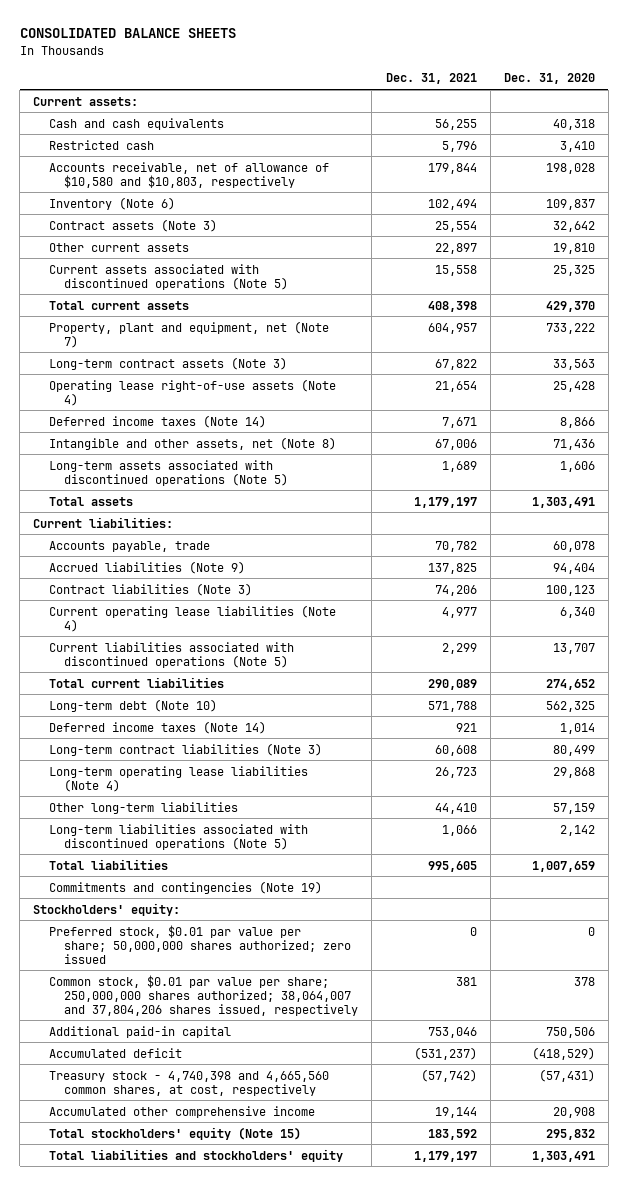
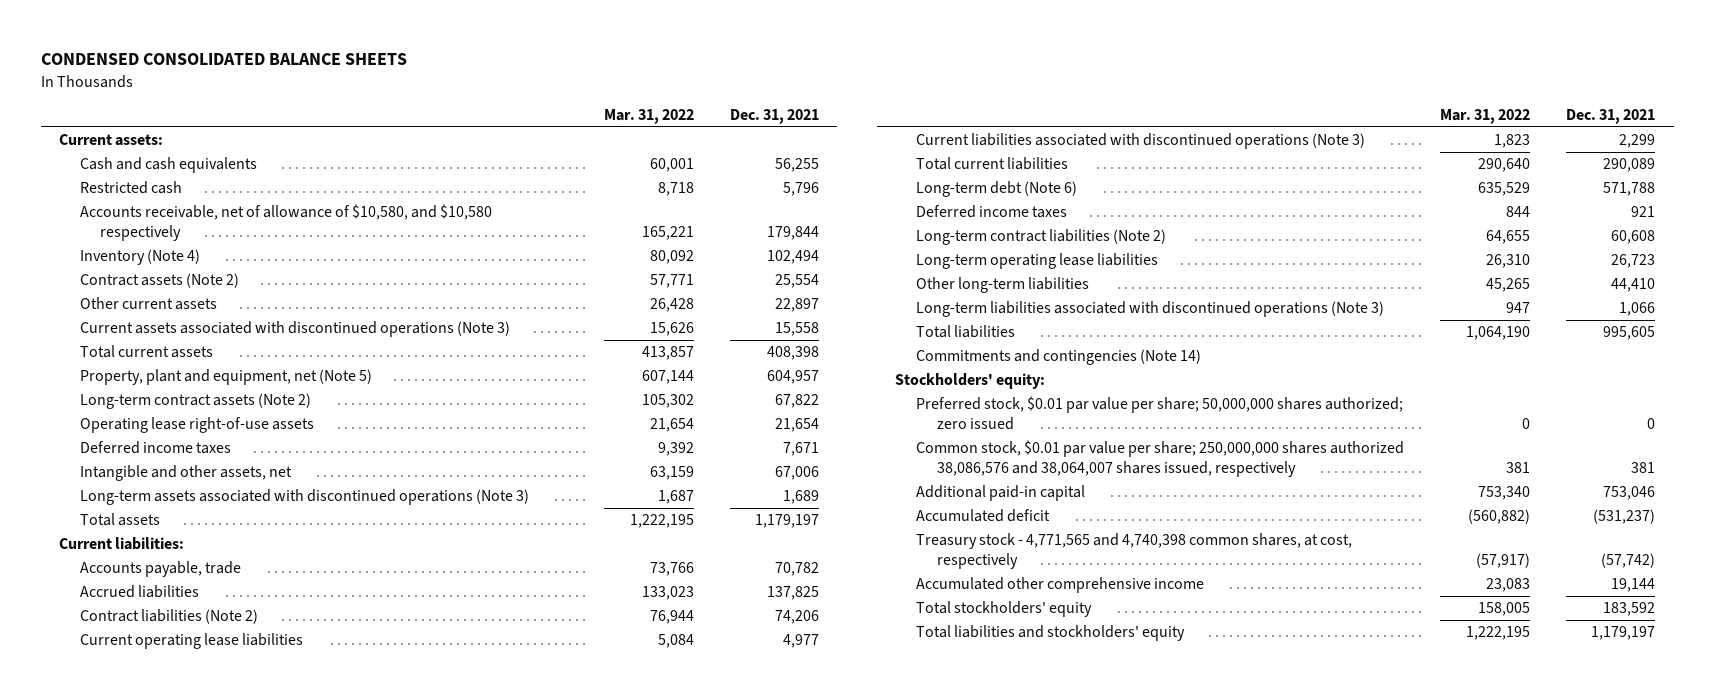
[19,28,236,39] CONSOLIDATED BALANCE SHEETS -> [40,53,407,66] CONDENSED CONSOLIDATED BALANCE SHEETS
[503,73,595,85] Dec. 31, 2020 -> none
none -> [603,108,694,124] Mar. 31, 2022
[48,161,329,188] Accounts receivable, net of allowance of $10,580 and $10,803, respectively -> [79,204,492,241] Accounts receivable, net of allowance of $10,580, and $10,580 respectively
[48,196,175,210] Inventory (Note 6) -> [79,249,200,266] Inventory (Note 4)
[48,218,217,232] Contract assets (Note 3) -> [79,273,239,289] Contract assets (Note 2)
[48,263,289,290] Current assets associated with discontinued operations (Note 5) -> [79,321,510,338] Current assets associated with discontinued operations (Note 3)
[48,320,329,348] Property, plant and equipment, net (Note 7) -> [79,369,372,386] Property, plant and equipment, net (Note 5)
[48,356,287,370] Long-term contract assets (Note 3) -> [79,393,311,410] Long-term contract assets (Note 2)
[48,378,336,406] Operating lease right-of-use assets (Note 4) -> [79,417,314,434] Operating lease right-of-use assets
[48,414,266,428] Deferred income taxes (Note 14) -> [79,441,231,455] Deferred income taxes
[48,436,336,450] Intangible and other assets, net (Note 8) -> [79,465,292,482] Intangible and other assets, net
[48,459,289,486] Long-term assets associated with discontinued operations (Note 5) -> [79,489,529,506] Long-term assets associated with discontinued operations (Note 3)
[48,560,245,574] Accrued liabilities (Note 9) -> [79,585,199,599] Accrued liabilities
[48,582,252,596] Contract liabilities (Note 3) -> [79,609,258,625] Contract liabilities (Note 2)
[48,604,336,632] Current operating lease liabilities (Note 4) -> [79,633,303,650] Current operating lease liabilities
[48,641,294,668] Current liabilities associated with discontinued operations (Note 5) -> [915,133,1365,150] Current liabilities associated with discontinued operations (Note 3)
[48,698,217,712] Long-term debt (Note 10) -> [915,181,1077,198] Long-term debt (Note 6)
[48,720,266,734] Deferred income taxes (Note 14) -> [915,205,1067,219] Deferred income taxes
[48,742,322,756] Long-term contract liabilities (Note 3) -> [915,229,1166,246] Long-term contract liabilities (Note 2)
[48,765,308,792] Long-term operating lease liabilities (Note 4) -> [915,253,1158,270] Long-term operating lease liabilities
[48,823,308,850] Long-term liabilities associated with discontinued operations (Note 5) -> [915,301,1384,318] Long-term liabilities associated with discontinued operations (Note 3)
[48,880,322,894] Commitments and contingencies (Note 19) -> [915,349,1201,366] Commitments and contingencies (Note 14)
[48,974,359,1016] Common stock, $0.01 par value per share; 250,000,000 shares authorized; 38,064,007 and 37,804,206 shares issued, respectively -> [915,440,1404,477] Common stock, $0.01 par value per share; 250,000,000 shares authorized 38,086,576 and 38,064,007 shares issued, respectively
[48,1070,329,1096] Treasury stock - 4,740,398 and 4,665,560 common shares, at cost, respectively -> [915,533,1352,569] Treasury stock - 4,771,565 and 4,740,398 common shares, at cost, respectively
[48,1126,301,1140] Total stockholders' equity (Note 15) -> [915,601,1092,618] Total stockholders' equity

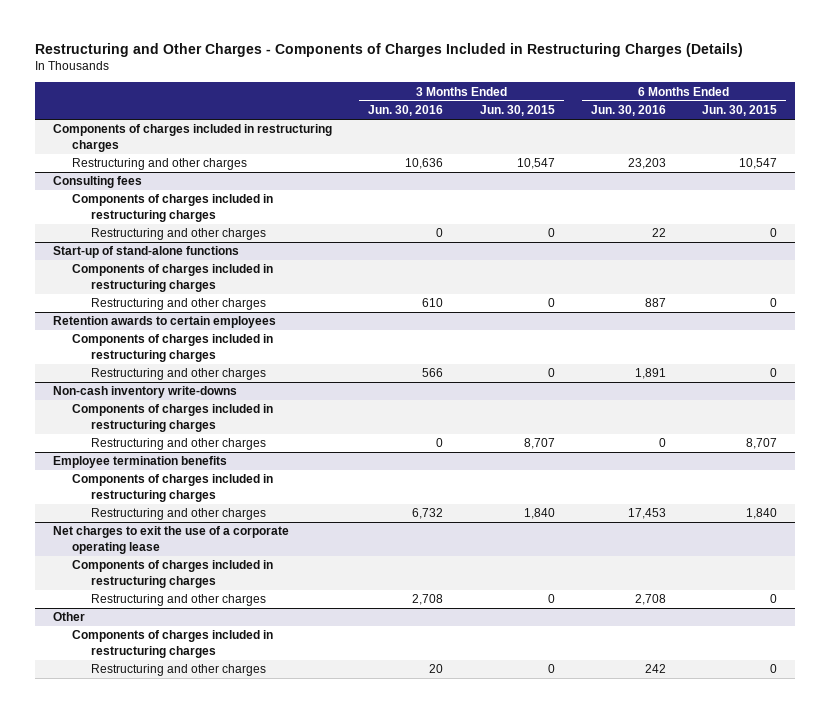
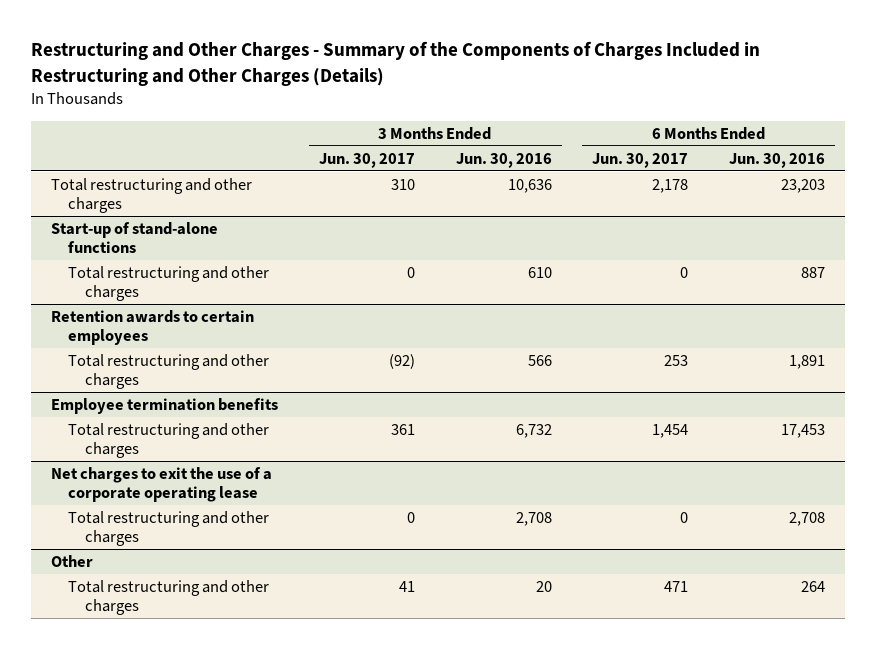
[35,42,744,57] Restructuring and Other Charges - Components of Charges Included in Restructuring Charges (Details) -> [30,41,760,87] Restructuring and Other Charges - Summary of the Components of Charges Included in Restructuring and Other Charges (Details)
[479,105,555,117] Jun. 30, 2015 -> none
[702,105,778,117] Jun. 30, 2015 -> none
none -> [318,152,415,168] Jun. 30, 2017
none -> [592,152,689,168] Jun. 30, 2017
[53,124,333,152] Components of charges included in restructuring charges -> none
[53,176,143,189] Consulting fees -> none
[72,194,274,222] Components of charges included in restructuring charges -> none
[91,228,267,241] Restructuring and other charges -> none
[72,158,248,171] Restructuring and other charges -> [51,177,253,214] Total restructuring and other charges
[72,264,274,292] Components of charges included in restructuring charges -> none
[91,298,267,311] Restructuring and other charges -> [68,265,270,302] Total restructuring and other charges
[72,334,274,362] Components of charges included in restructuring charges -> none
[53,386,238,399] Non-cash inventory write-downs -> none
[72,404,274,432] Components of charges included in restructuring charges -> none
[91,438,267,451] Restructuring and other charges -> none
[91,368,267,381] Restructuring and other charges -> [68,353,270,390] Total restructuring and other charges
[72,474,274,502] Components of charges included in restructuring charges -> none
[91,508,267,521] Restructuring and other charges -> [68,422,270,459] Total restructuring and other charges
[72,560,274,588] Components of charges included in restructuring charges -> none
[91,594,267,607] Restructuring and other charges -> [68,510,270,547] Total restructuring and other charges
[72,630,274,658] Components of charges included in restructuring charges -> none
[91,664,267,677] Restructuring and other charges -> [68,579,270,616] Total restructuring and other charges
[644,664,666,674] 242 -> [800,580,825,592] 264

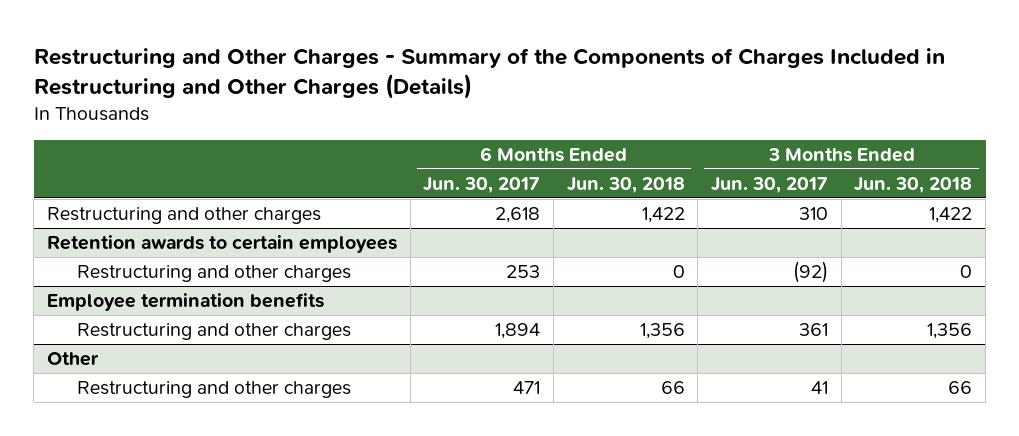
[455,152,552,168] Jun. 30, 2016 -> none
[728,152,825,168] Jun. 30, 2016 -> none
none -> [566,176,685,193] Jun. 30, 2018
none -> [854,176,973,193] Jun. 30, 2018
[51,221,219,254] Start-up of stand-alone functions -> none
[68,265,270,302] Total restructuring and other charges -> none
[51,177,253,214] Total restructuring and other charges -> [46,207,321,225] Restructuring and other charges
[652,178,689,193] 2,178 -> [495,207,541,224] 2,618
[68,353,270,390] Total restructuring and other charges -> [76,265,351,283] Restructuring and other charges
[51,466,273,503] Net charges to exit the use of a corporate operating lease -> none
[68,510,270,547] Total restructuring and other charges -> none
[68,422,270,459] Total restructuring and other charges -> [76,323,351,341] Restructuring and other charges
[652,423,689,438] 1,454 -> [495,323,541,340] 1,894
[68,579,270,616] Total restructuring and other charges -> [76,381,351,399] Restructuring and other charges

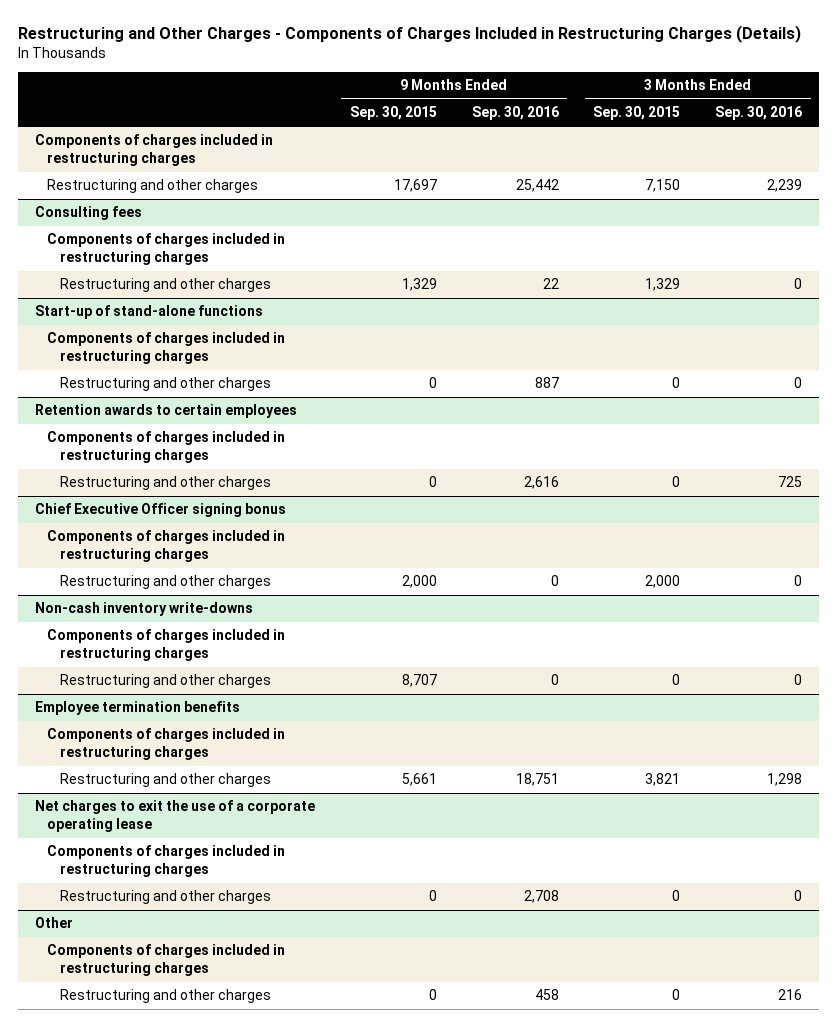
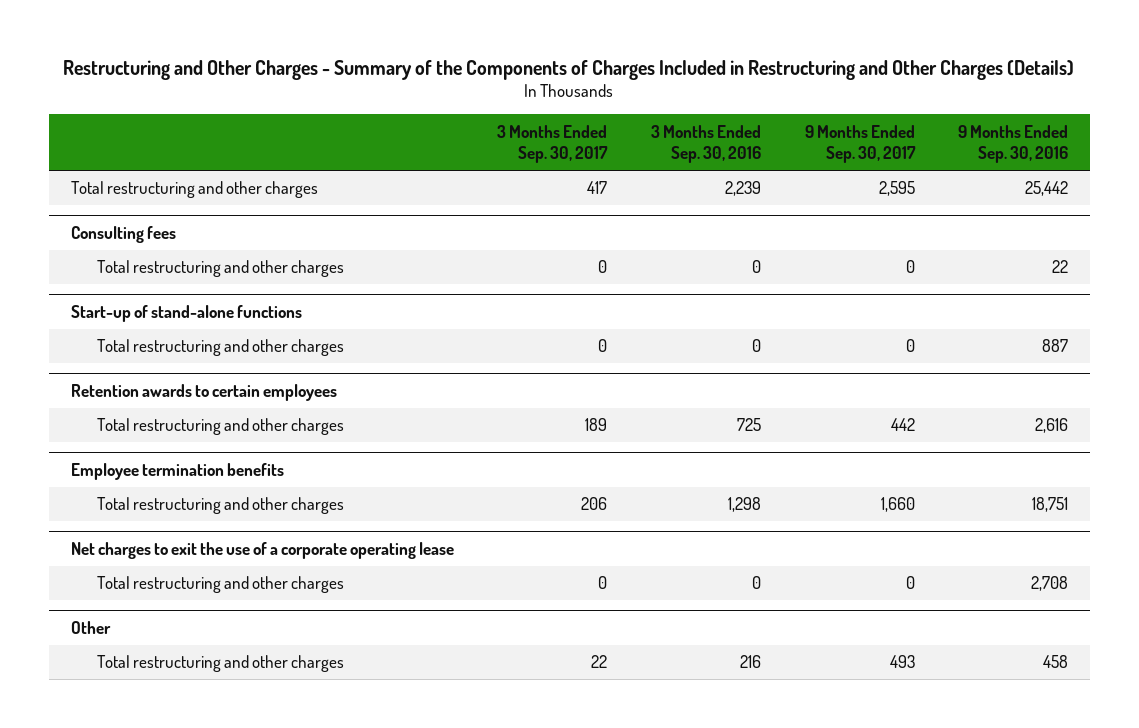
[17,25,801,44] Restructuring and Other Charges - Components of Charges Included in Restructuring Charges (Details) -> [63,59,1075,80] Restructuring and Other Charges - Summary of the Components of Charges Included in Restructuring and Other Charges (Details)
[349,106,437,121] Sep. 30, 2015 -> none
[593,106,681,121] Sep. 30, 2015 -> none
none -> [497,124,609,164] 3 Months Ended Sep. 30, 2017
none -> [804,124,916,164] 9 Months Ended Sep. 30, 2017
[35,134,274,167] Components of charges included in restructuring charges -> none
[47,179,259,194] Restructuring and other charges -> [70,181,318,199] Total restructuring and other charges
[47,233,286,266] Components of charges included in restructuring charges -> none
[59,278,271,293] Restructuring and other charges -> [97,260,345,278] Total restructuring and other charges
[47,332,286,365] Components of charges included in restructuring charges -> none
[59,377,271,392] Restructuring and other charges -> [97,339,345,357] Total restructuring and other charges
[47,431,286,464] Components of charges included in restructuring charges -> none
[35,503,287,518] Chief Executive Officer signing bonus -> none
[47,530,286,563] Components of charges included in restructuring charges -> none
[59,575,271,590] Restructuring and other charges -> none
[35,602,254,617] Non-cash inventory write-downs -> none
[47,629,286,662] Components of charges included in restructuring charges -> none
[59,674,271,689] Restructuring and other charges -> none
[59,476,271,491] Restructuring and other charges -> [97,418,345,436] Total restructuring and other charges
[47,728,286,761] Components of charges included in restructuring charges -> none
[59,773,271,788] Restructuring and other charges -> [97,497,345,515] Total restructuring and other charges
[47,845,286,878] Components of charges included in restructuring charges -> none
[59,890,271,905] Restructuring and other charges -> [97,576,345,594] Total restructuring and other charges
[47,944,286,977] Components of charges included in restructuring charges -> none
[59,989,271,1004] Restructuring and other charges -> [97,655,345,673] Total restructuring and other charges

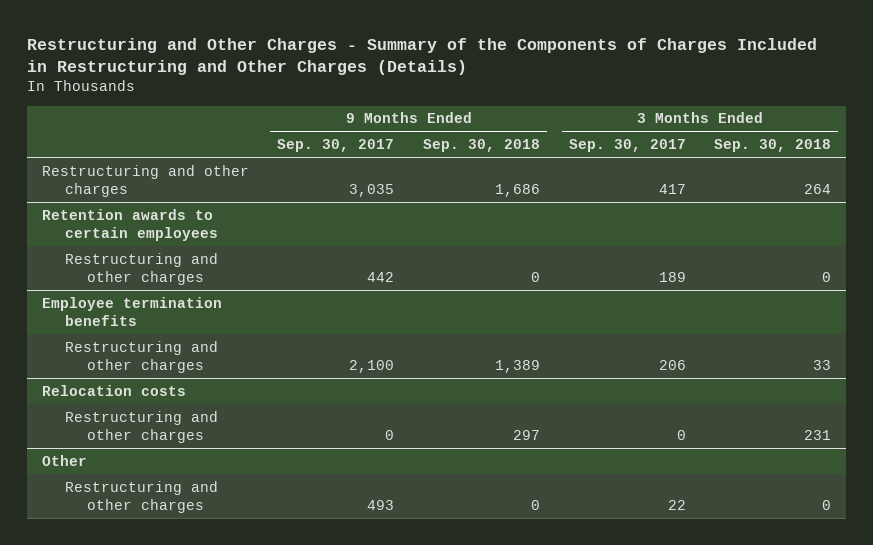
[650,124,761,164] 3 Months Ended Sep. 30, 2016 -> none
[958,124,1069,164] 9 Months Ended Sep. 30, 2016 -> none
none -> [423,138,541,152] Sep. 30, 2018
none -> [714,138,832,152] Sep. 30, 2018
[70,226,176,244] Consulting fees -> none
[97,260,345,278] Total restructuring and other charges -> none
[70,305,302,323] Start-up of stand-alone functions -> none
[97,339,345,357] Total restructuring and other charges -> none
[70,181,318,199] Total restructuring and other charges -> [41,164,249,197] Restructuring and other charges
[878,181,915,197] 2,595 -> [349,183,395,197] 3,035
[97,418,345,436] Total restructuring and other charges -> [64,252,218,285] Restructuring and other charges
[70,542,454,560] Net charges to exit the use of a corporate operating lease -> none
[97,497,345,515] Total restructuring and other charges -> [64,340,218,373] Restructuring and other charges
[880,497,915,513] 1,660 -> [349,359,395,373] 2,100
none -> [41,384,186,396] Relocation costs
[97,576,345,594] Total restructuring and other charges -> [64,410,218,443] Restructuring and other charges
[97,655,345,673] Total restructuring and other charges -> [64,480,218,513] Restructuring and other charges

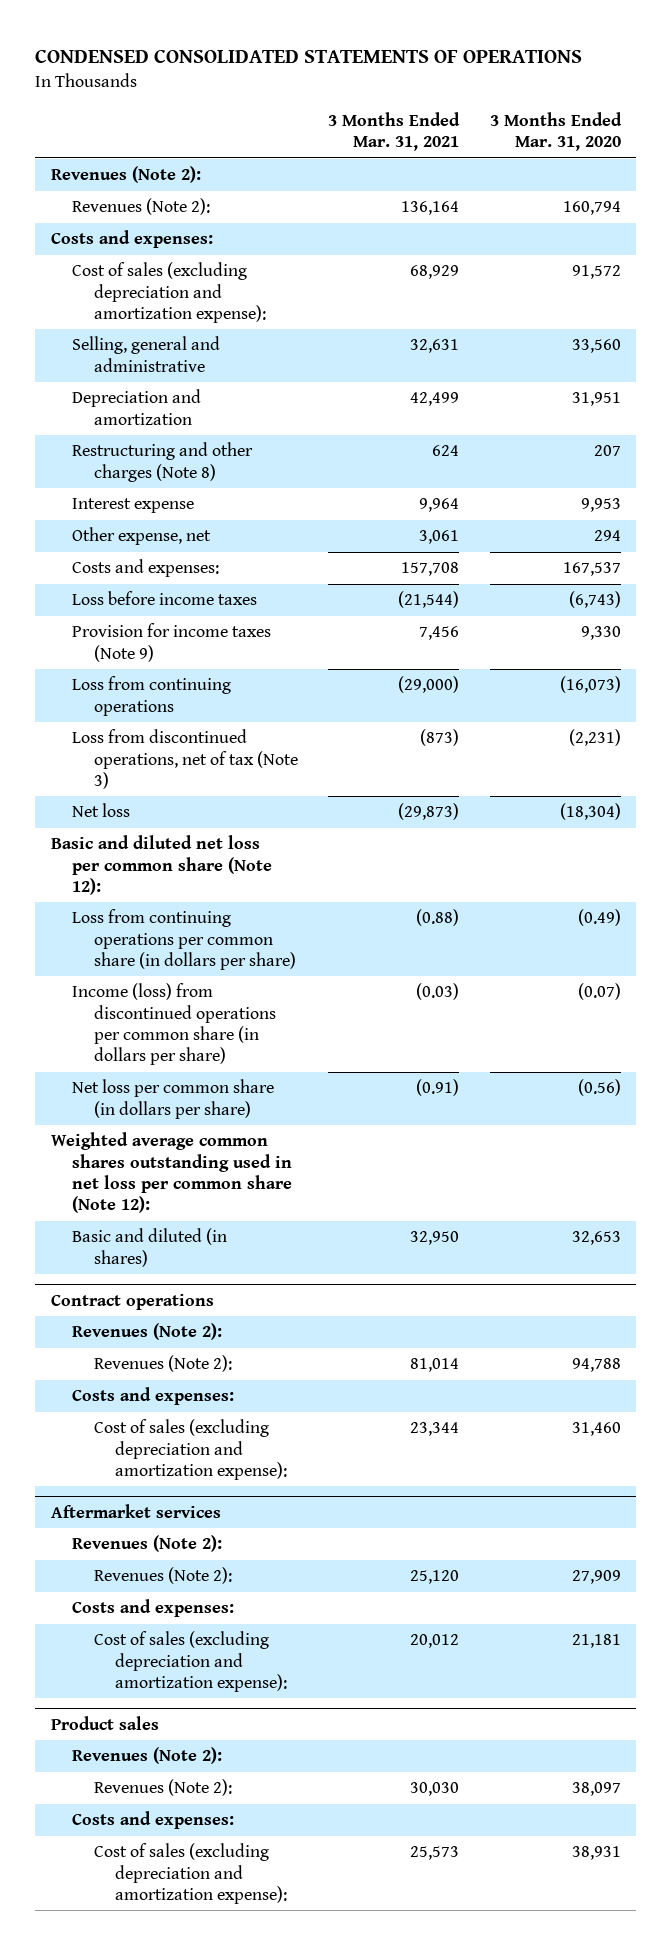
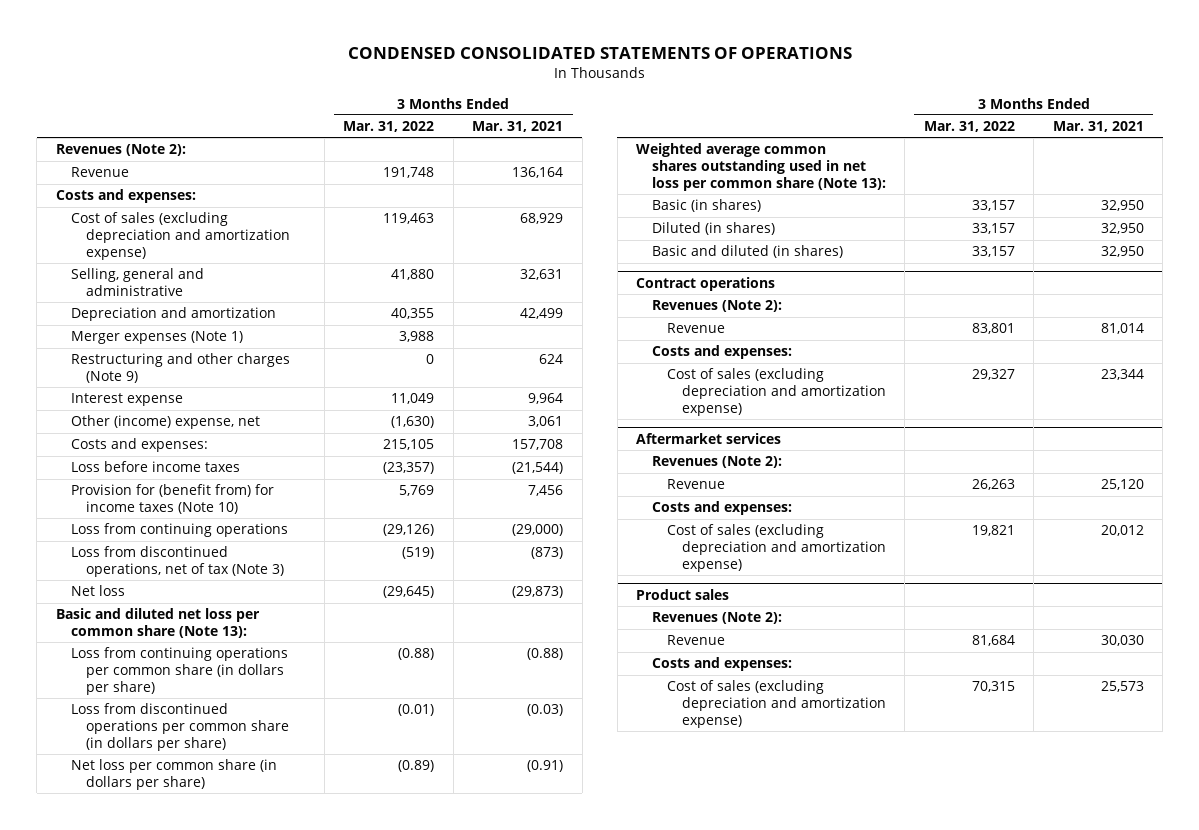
[490,111,623,152] 3 Months Ended Mar. 31, 2020 -> none
none -> [343,121,435,133] Mar. 31, 2022
[72,198,211,216] Revenues (Note 2): -> [70,167,129,178] Revenue
[72,262,266,323] Cost of sales (excluding depreciation and amortization expense): -> [70,212,291,260] Cost of sales (excluding depreciation and amortization expense)
none -> [70,331,243,345] Merger expenses (Note 1)
[72,442,254,482] Restructuring and other charges (Note 8) -> [70,353,290,384] Restructuring and other charges (Note 9)
[72,527,212,546] Other expense, net -> [70,415,260,430] Other (income) expense, net
[72,623,272,662] Provision for income taxes (Note 9) -> [70,484,274,515] Provision for (benefit from) for income taxes (Note 10)
[50,835,273,895] Basic and diluted net loss per common share (Note 12): -> [55,608,260,639] Basic and diluted net loss per common share (Note 13):
[72,983,276,1066] Income (loss) from discontinued operations per common share (in dollars per share) -> [70,703,290,751] Loss from discontinued operations per common share (in dollars per share)
[50,1132,293,1214] Weighted average common shares outstanding used in net loss per common share (Note 12): -> [636,143,886,191] Weighted average common shares outstanding used in net loss per common share (Note 13):
none -> [651,199,761,213] Basic (in shares)
none -> [651,222,775,236] Diluted (in shares)
[93,1355,232,1373] Revenues (Note 2): -> [666,323,725,334] Revenue
[93,1419,288,1480] Cost of sales (excluding depreciation and amortization expense): -> [666,368,886,416] Cost of sales (excluding depreciation and amortization expense)
[93,1567,232,1585] Revenues (Note 2): -> [666,479,725,490] Revenue
[93,1631,288,1692] Cost of sales (excluding depreciation and amortization expense): -> [666,524,886,572] Cost of sales (excluding depreciation and amortization expense)
[93,1779,232,1797] Revenues (Note 2): -> [666,635,725,646] Revenue
[93,1843,288,1904] Cost of sales (excluding depreciation and amortization expense): -> [666,680,886,728] Cost of sales (excluding depreciation and amortization expense)

